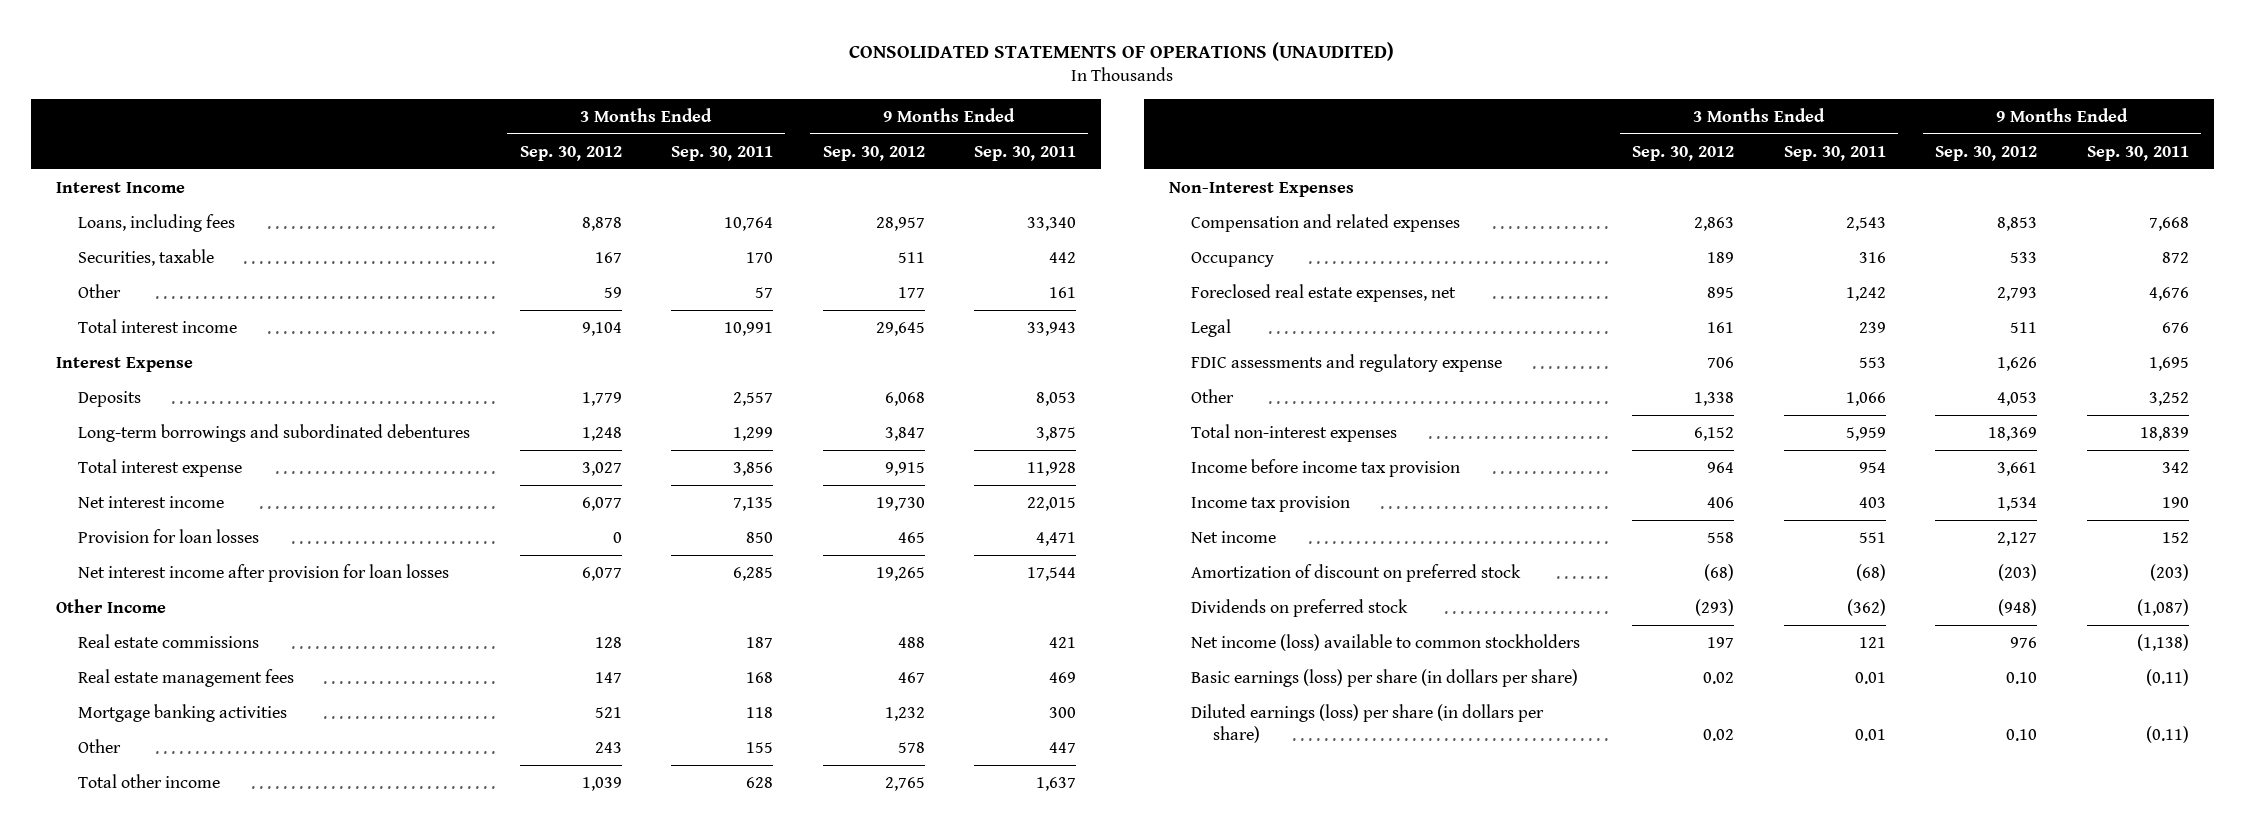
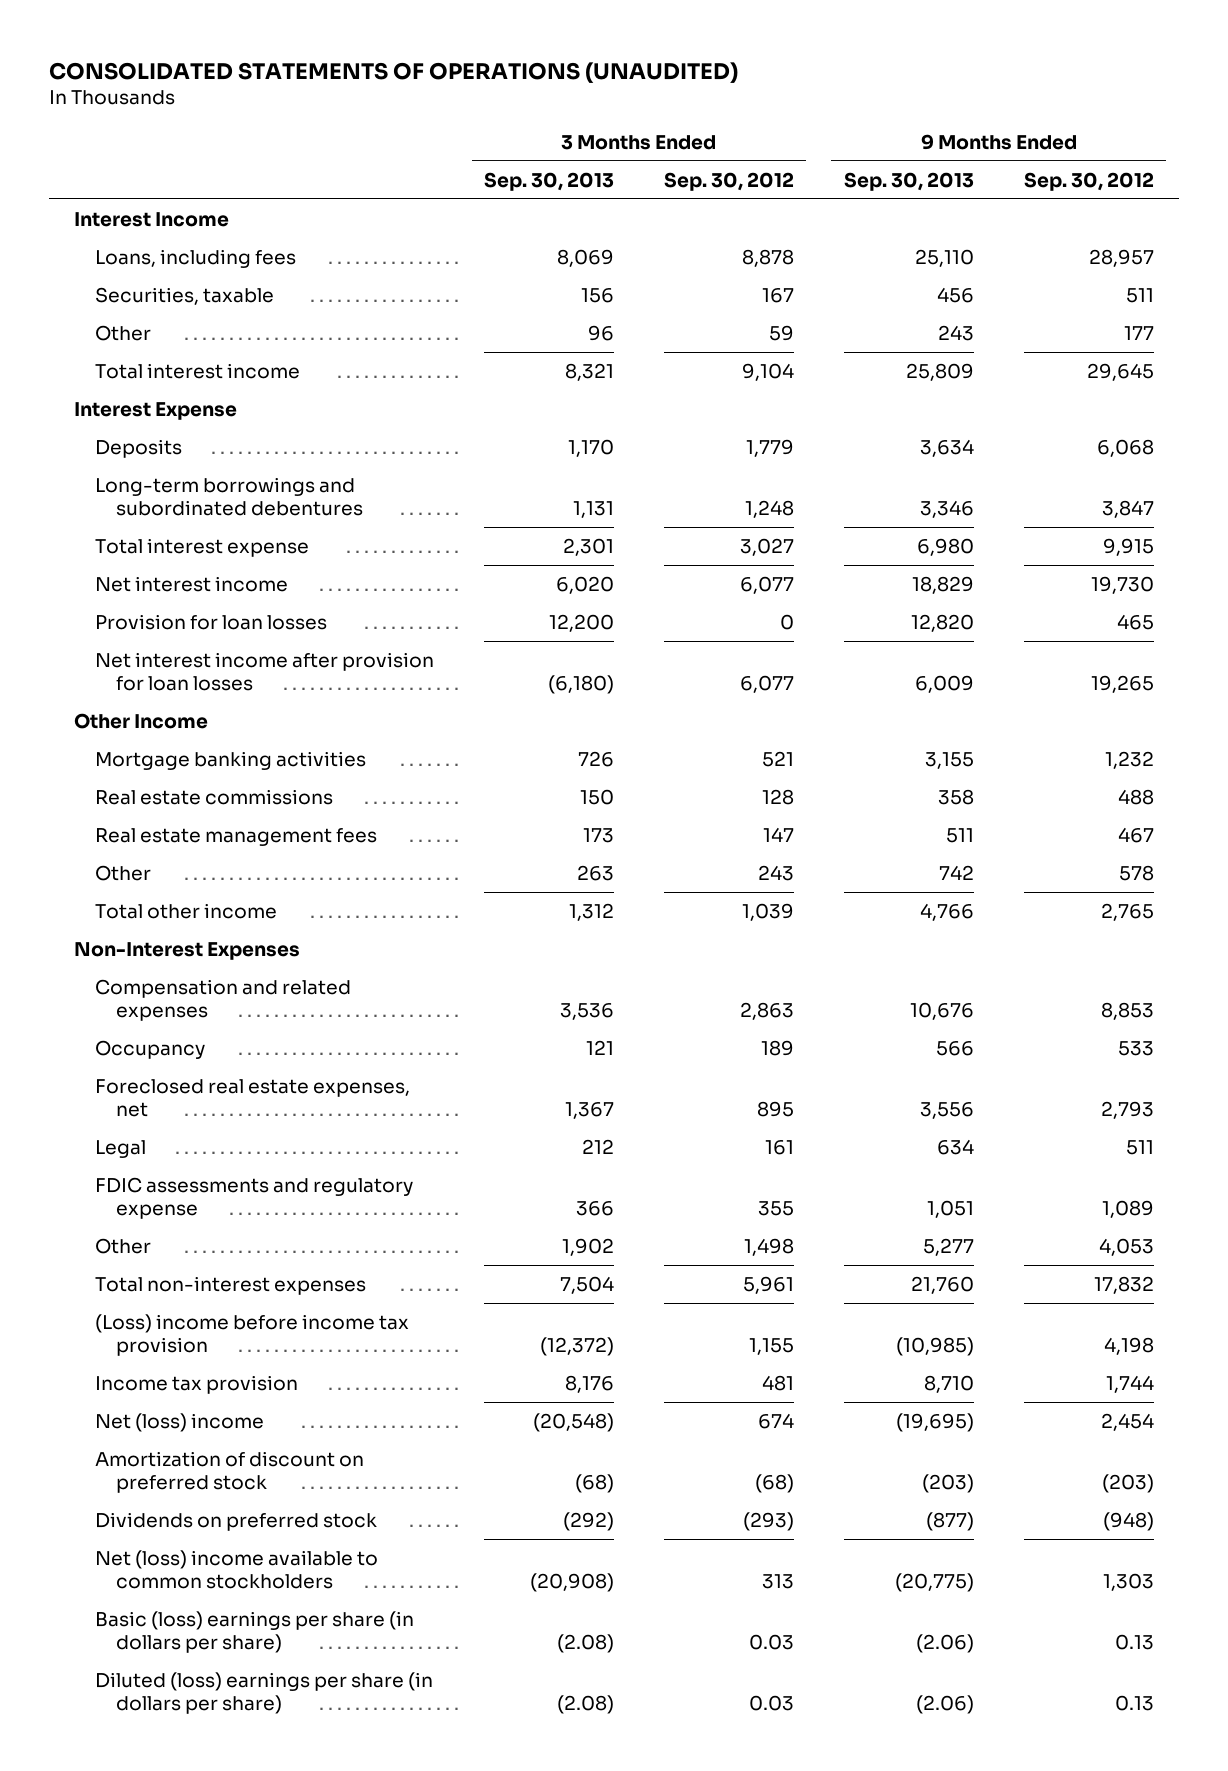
[671,145,774,161] Sep. 30, 2011 -> none
[974,145,1077,161] Sep. 30, 2011 -> none
none -> [484,171,615,191] Sep. 30, 2013
none -> [843,171,974,191] Sep. 30, 2013
[78,703,288,722] Mortgage banking activities -> [95,750,367,770] Mortgage banking activities
[1707,356,1735,368] 706 -> [757,1201,794,1217] 355
[1997,356,2038,371] 1,626 -> [1101,1200,1154,1219] 1,089
[1694,391,1735,406] 1,338 -> [743,1237,794,1256] 1,498
[1694,426,1735,441] 6,152 -> [742,1275,794,1294] 5,961
[1988,426,2038,441] 18,369 -> [1093,1275,1154,1294] 17,832
[1190,458,1460,477] Income before income tax provision -> [95,1313,410,1357] (Loss) income before income tax provision
[1707,461,1735,473] 964 -> [748,1338,794,1356] 1,155
[1997,461,2038,476] 3,661 -> [1103,1337,1154,1356] 4,198
[1707,496,1735,508] 406 -> [761,1374,794,1391] 481
[1997,496,2038,511] 1,534 -> [1105,1374,1154,1393] 1,744
[1190,530,1276,543] Net income -> [95,1412,265,1432] Net (loss) income
[1707,531,1735,543] 558 -> [757,1412,794,1429] 674
[1997,531,2038,546] 2,127 -> [1100,1412,1154,1431] 2,454
[1190,633,1580,651] Net income (loss) available to common stockholders -> [95,1549,379,1590] Net (loss) income available to common stockholders
[1707,636,1735,648] 197 -> [761,1574,794,1590] 313
[2010,636,2038,648] 976 -> [1102,1573,1154,1592] 1,303
[1190,668,1578,687] Basic earnings (loss) per share (in dollars per share) -> [95,1610,415,1654] Basic (loss) earnings per share (in dollars per share)
[1703,671,1735,684] 0.02 -> [748,1634,794,1651] 0.03
[2006,671,2038,684] 0.10 -> [1114,1634,1154,1651] 0.13
[1190,703,1544,744] Diluted earnings (loss) per share (in dollars per share) -> [95,1671,434,1715] Diluted (loss) earnings per share (in dollars per share)
[1703,729,1735,742] 0.02 -> [748,1695,794,1712] 0.03
[2006,729,2038,742] 0.10 -> [1114,1695,1154,1712] 0.13

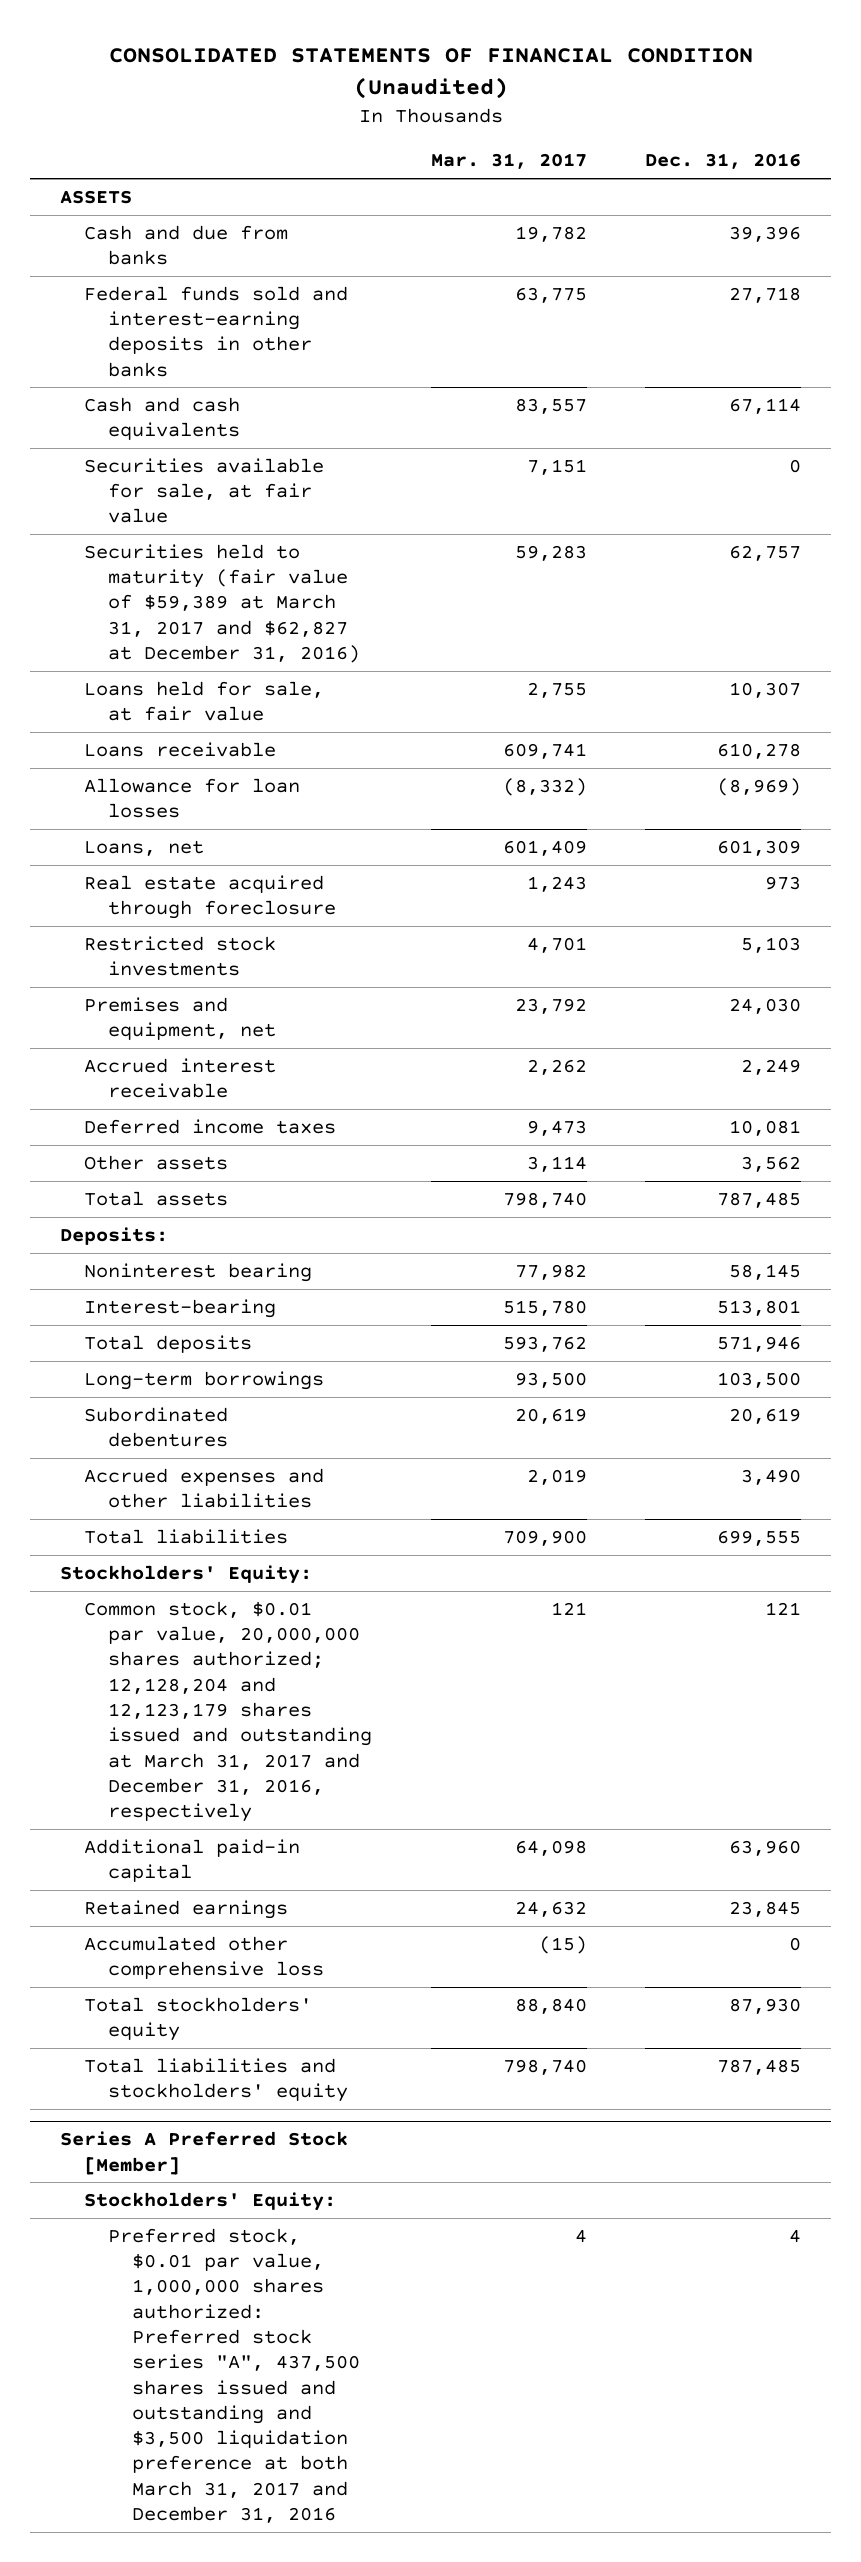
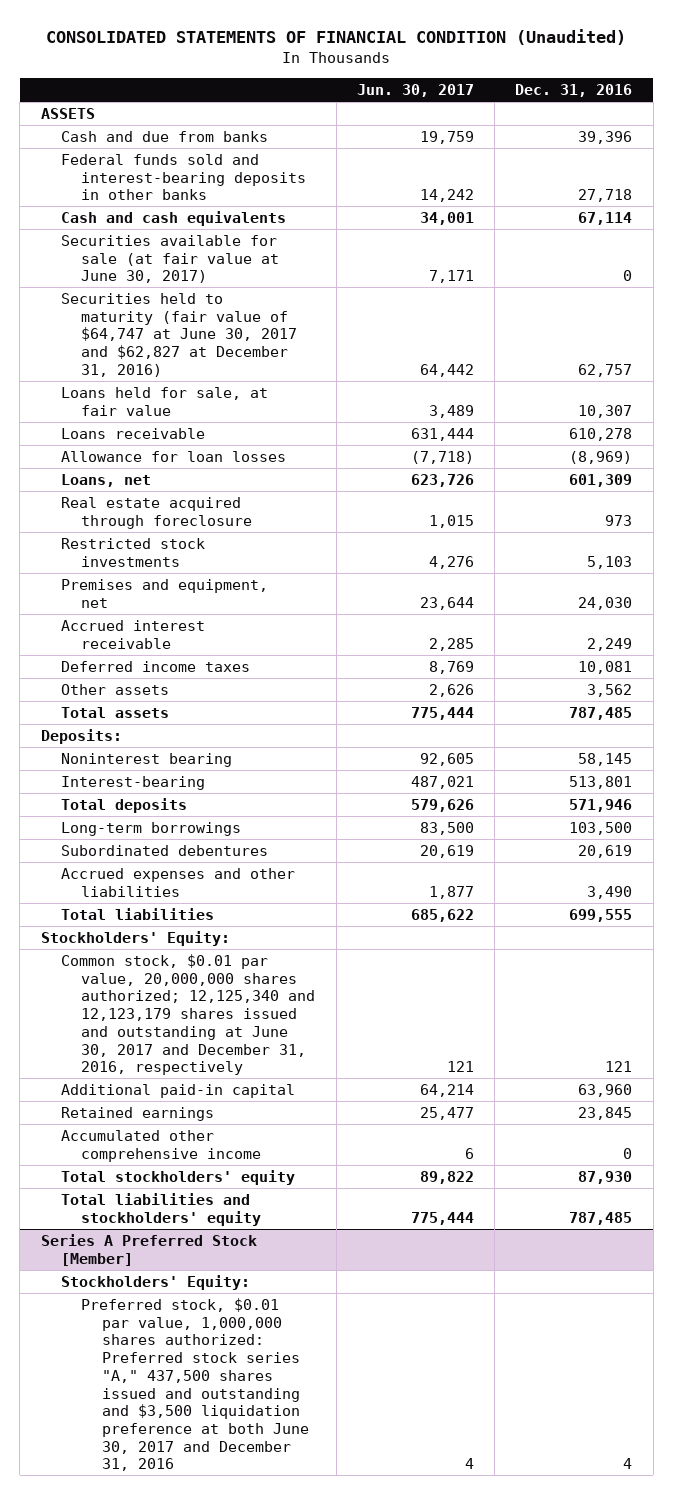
[430,153,587,170] Mar. 31, 2017 -> none
none -> [356,83,474,97] Jun. 30, 2017
[83,285,348,377] Federal funds sold and interest-earning deposits in other banks -> [60,153,307,201] Federal funds sold and interest-bearing deposits in other banks
[83,457,324,524] Securities available for sale, at fair value -> [60,234,280,284] Securities available for sale (at fair value at June 30, 2017)
[83,543,360,663] Securities held to maturity (fair value of $59,389 at March 31, 2017 and $62,827 at December 31, 2016) -> [60,292,298,377] Securities held to maturity (fair value of $64,747 at June 30, 2017 and $62,827 at December 31, 2016)
[83,1600,372,1823] Common stock, $0.01 par value, 20,000,000 shares authorized; 12,128,204 and 12,123,179 shares issued and outstanding at March 31, 2017 and December 31, 2016, respectively -> [60,953,316,1076] Common stock, $0.01 par value, 20,000,000 shares authorized; 12,125,340 and 12,123,179 shares issued and outstanding at June 30, 2017 and December 31, 2016, respectively
[83,1935,324,1980] Accumulated other comprehensive loss -> [60,1129,262,1162] Accumulated other comprehensive income
[107,2227,360,2523] Preferred stock, $0.01 par value, 1,000,000 shares authorized: Preferred stock series "A", 437,500 shares issued and outstanding and $3,500 liquidation preference at both March 31, 2017 and December 31, 2016 -> [81,1297,309,1472] Preferred stock, $0.01 par value, 1,000,000 shares authorized: Preferred stock series "A," 437,500 shares issued and outstanding and $3,500 liquidation preference at both June 30, 2017 and December 31, 2016

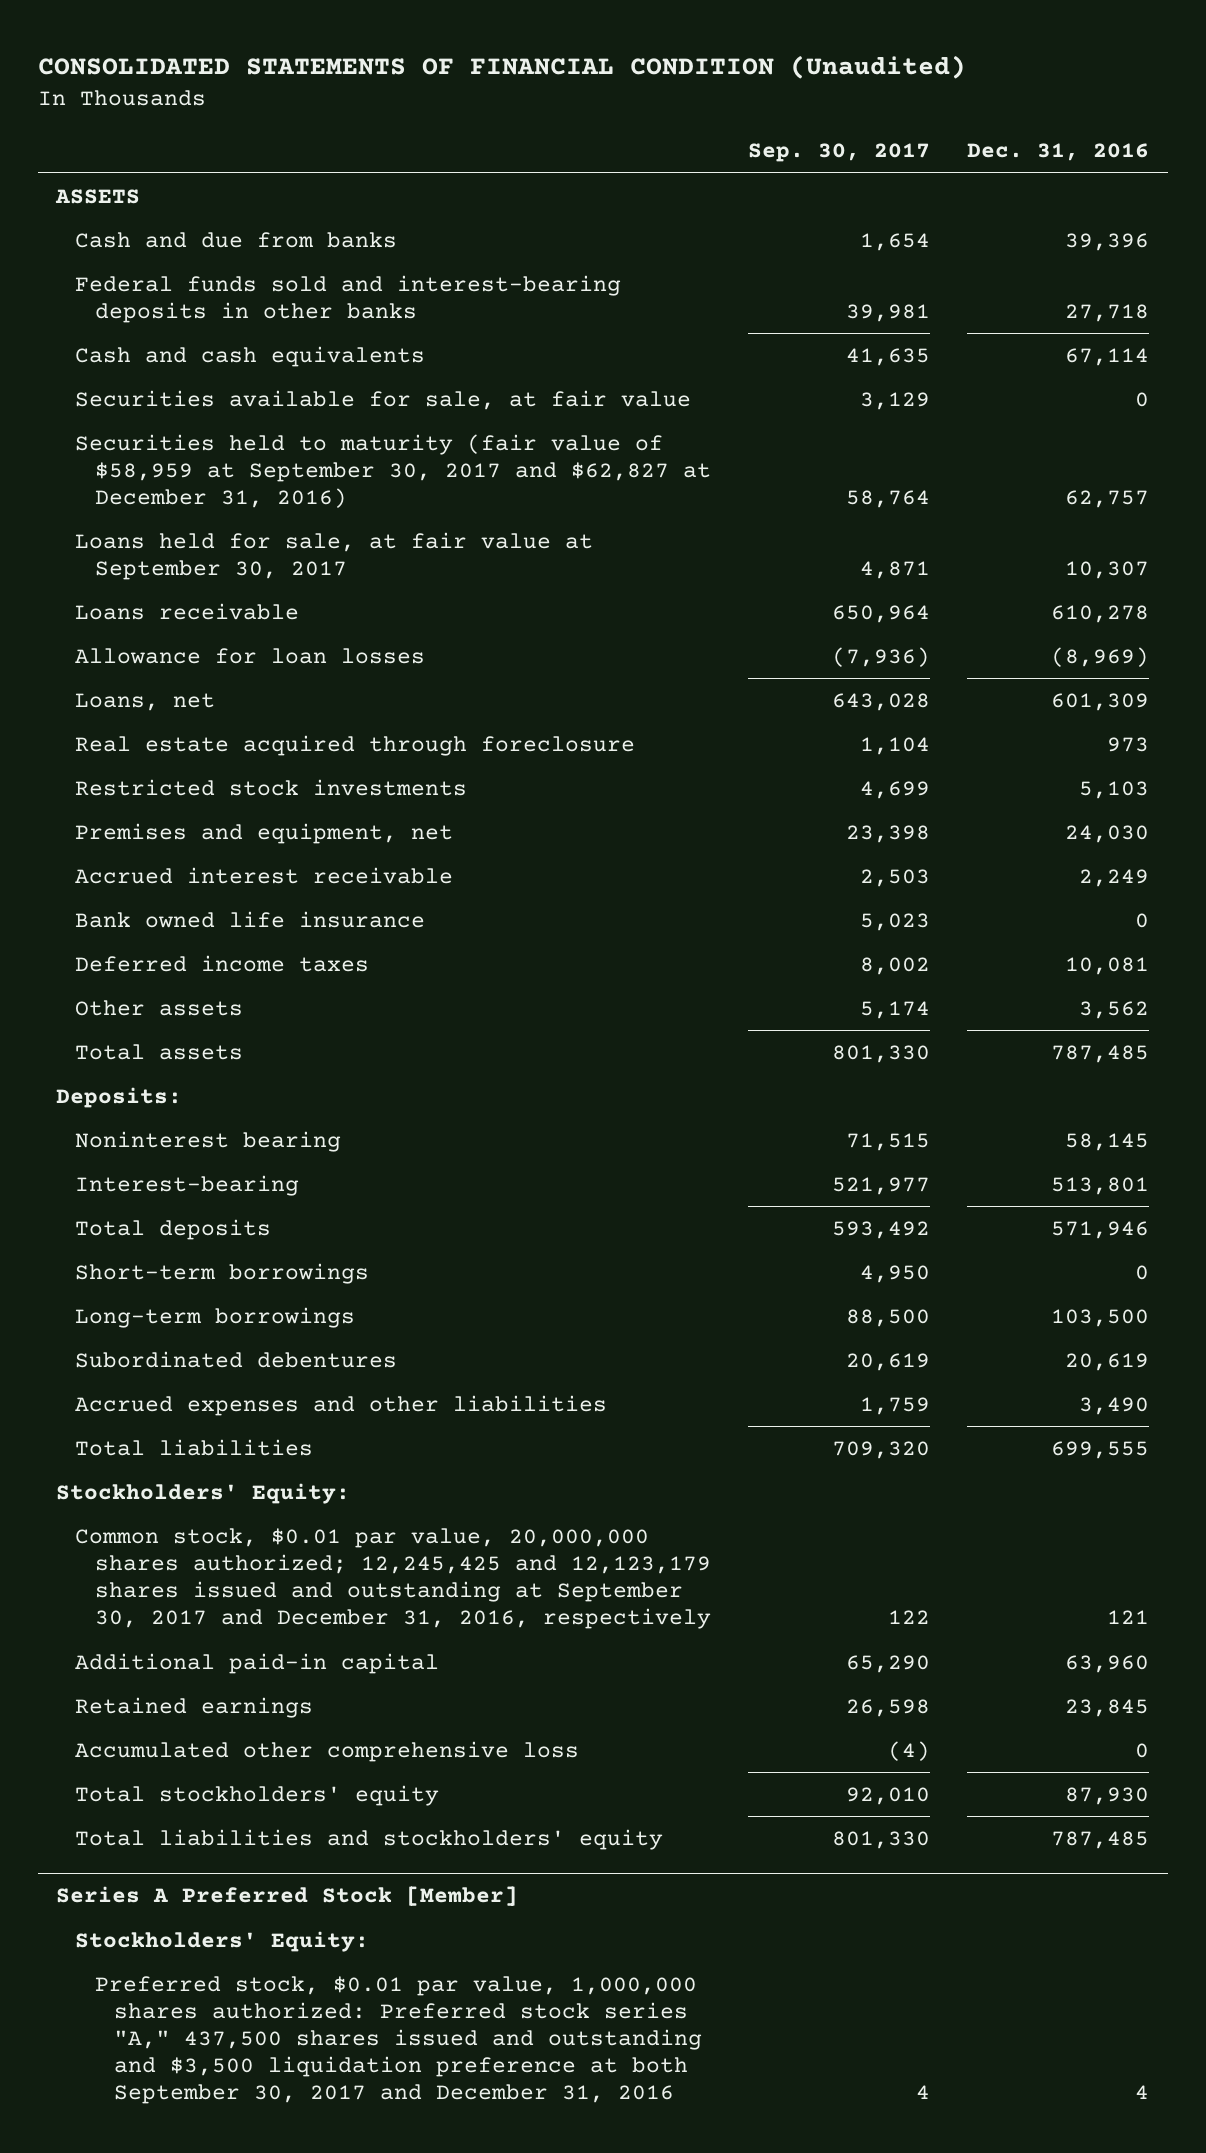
[356,83,474,97] Jun. 30, 2017 -> none
none -> [747,143,930,163] Sep. 30, 2017
[60,234,280,284] Securities available for sale (at fair value at June 30, 2017) -> [75,389,692,410] Securities available for sale, at fair value
[60,292,298,377] Securities held to maturity (fair value of $64,747 at June 30, 2017 and $62,827 at December 31, 2016) -> [75,433,711,509] Securities held to maturity (fair value of $58,959 at September 30, 2017 and $62,827 at December 31, 2016)
[60,386,268,416] Loans held for sale, at fair value -> [75,531,594,580] Loans held for sale, at fair value at September 30, 2017
none -> [75,910,426,928] Bank owned life insurance
none -> [75,1262,370,1284] Short-term borrowings
[60,953,316,1076] Common stock, $0.01 par value, 20,000,000 shares authorized; 12,125,340 and 12,123,179 shares issued and outstanding at June 30, 2017 and December 31, 2016, respectively -> [75,1527,711,1630] Common stock, $0.01 par value, 20,000,000 shares authorized; 12,245,425 and 12,123,179 shares issued and outstanding at September 30, 2017 and December 31, 2016, respectively
[60,1129,262,1162] Accumulated other comprehensive income -> [75,1740,580,1762] Accumulated other comprehensive loss
[81,1297,309,1472] Preferred stock, $0.01 par value, 1,000,000 shares authorized: Preferred stock series "A," 437,500 shares issued and outstanding and $3,500 liquidation preference at both June 30, 2017 and December 31, 2016 -> [94,1975,702,2105] Preferred stock, $0.01 par value, 1,000,000 shares authorized: Preferred stock series "A," 437,500 shares issued and outstanding and $3,500 liquidation preference at both September 30, 2017 and December 31, 2016

